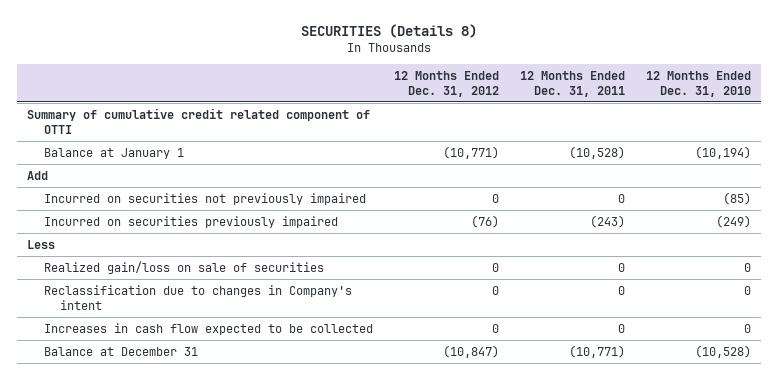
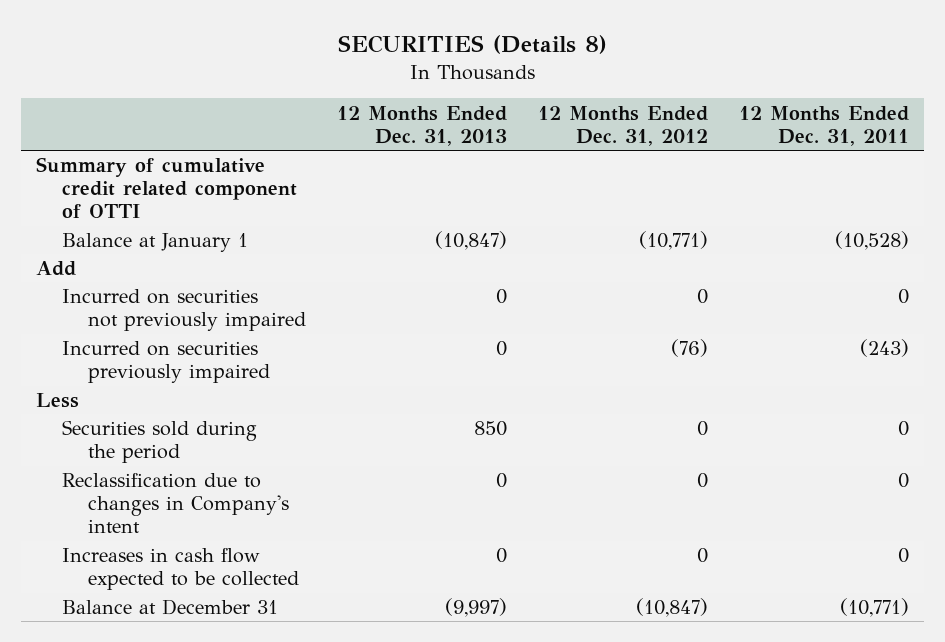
[645,70,751,97] 12 Months Ended Dec. 31, 2010 -> none
none -> [337,105,508,146] 12 Months Ended Dec. 31, 2013
[43,261,324,275] Realized gain/loss on sale of securities -> [62,420,258,464] Securities sold during the period

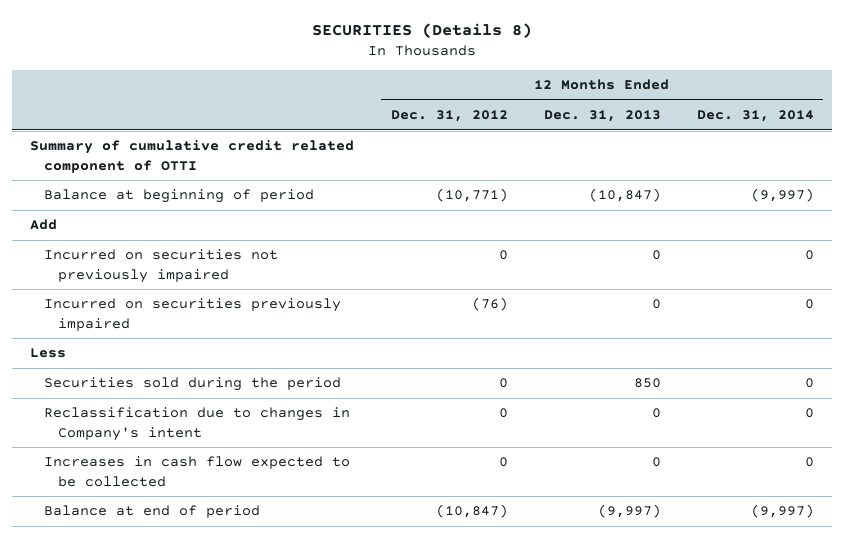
[738,105,909,146] 12 Months Ended Dec. 31, 2011 -> none
none -> [697,110,815,123] Dec. 31, 2014
[62,233,249,253] Balance at January 1 -> [44,189,315,204] Balance at beginning of period
[62,599,279,616] Balance at December 31 -> [44,505,261,519] Balance at end of period

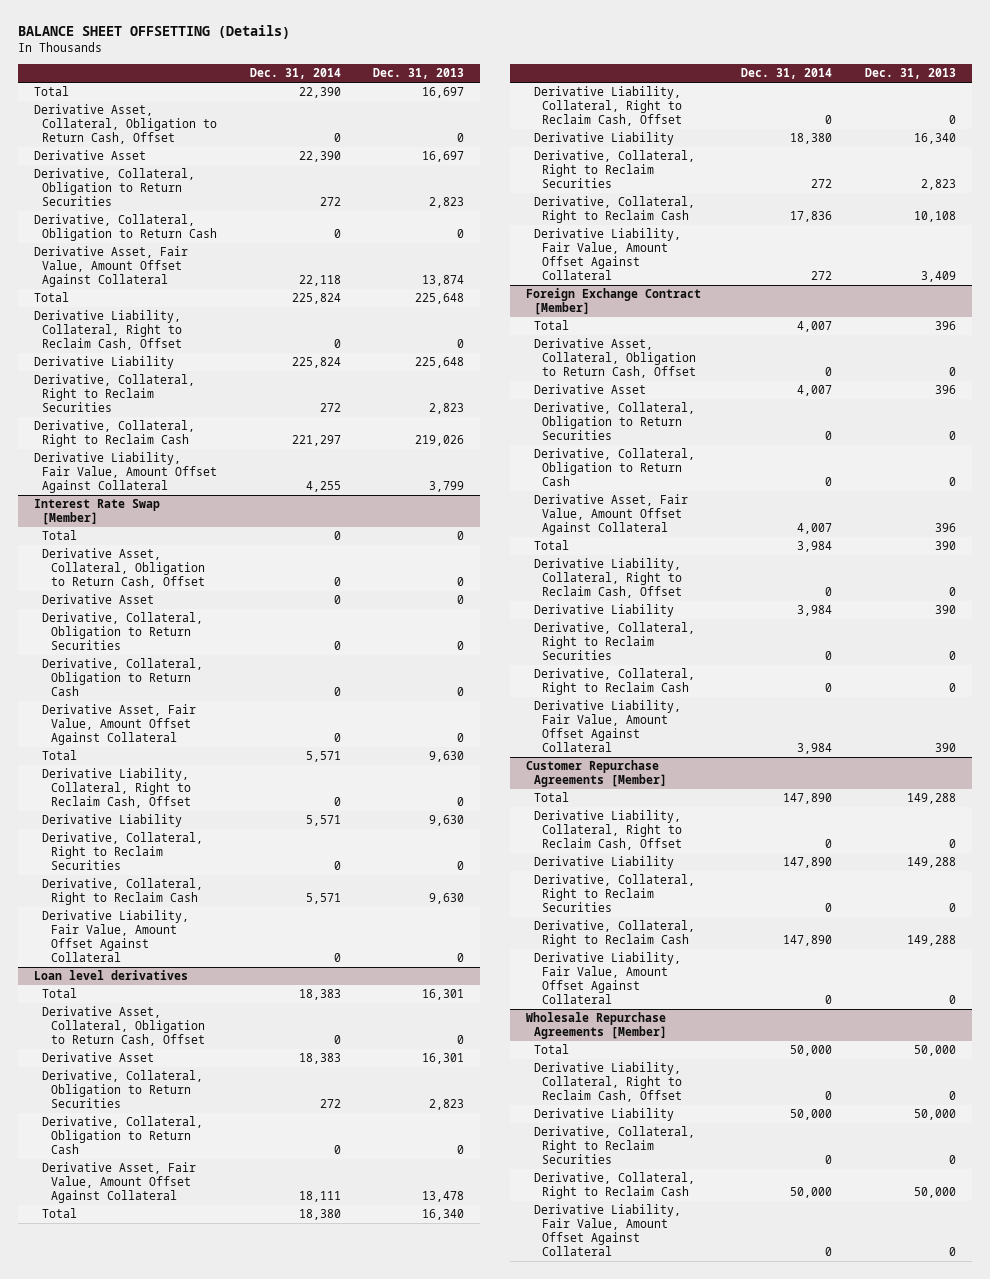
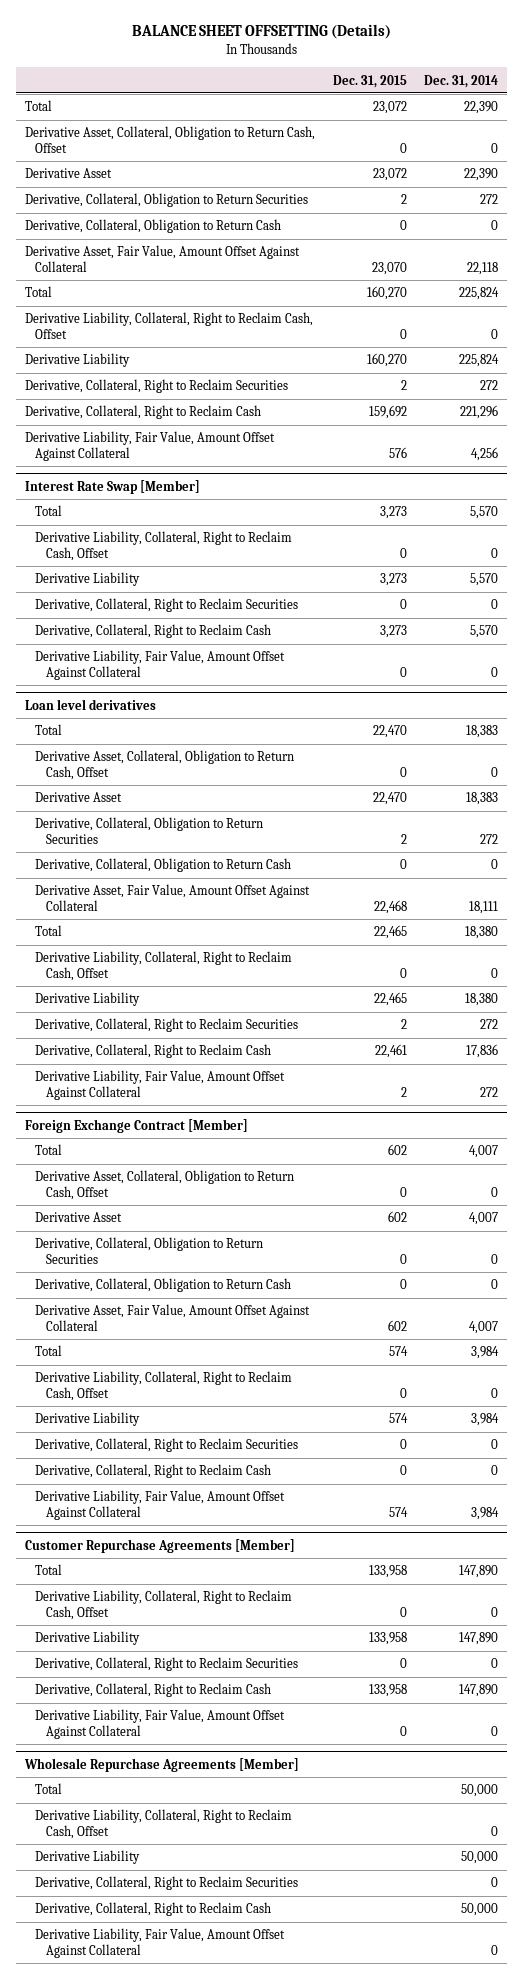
[373,68,465,80] Dec. 31, 2013 -> none
none -> [332,74,407,88] Dec. 31, 2015
[291,435,341,447] 221,297 -> [460,405,499,420] 221,296
[305,481,341,493] 4,255 -> [471,446,499,461] 4,256
[42,548,205,589] Derivative Asset, Collateral, Obligation to Return Cash, Offset -> none
[42,594,155,605] Derivative Asset -> none
[42,612,204,651] Derivative, Collateral, Obligation to Return Securities -> none
[42,658,204,697] Derivative, Collateral, Obligation to Return Cash -> none
[42,704,197,746] Derivative Asset, Fair Value, Amount Offset Against Collateral -> none
[42,750,78,761] Total -> none
[333,531,341,541] 0 -> [470,506,499,520] 5,570
[305,815,341,827] 5,571 -> [470,573,499,587] 5,570
[305,893,341,905] 5,571 -> [470,625,499,639] 5,570

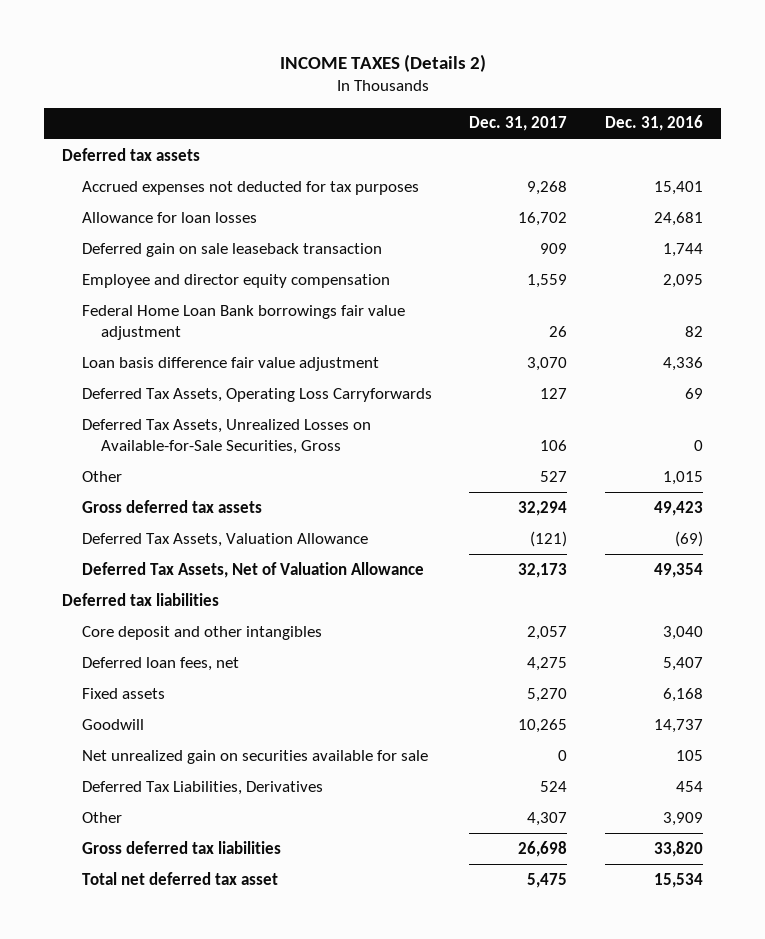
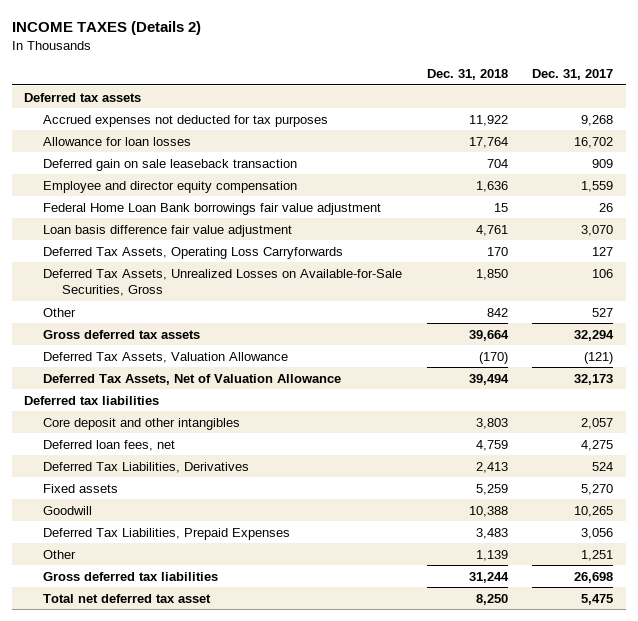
[604,115,703,132] Dec. 31, 2016 -> none
none -> [426,69,508,81] Dec. 31, 2018
[81,780,323,795] Deferred Tax Liabilities, Derivatives -> [43,461,250,473] Deferred Tax Liabilities, Derivatives
[81,749,428,764] Net unrealized gain on securities available for sale -> none
none -> [43,527,291,540] Deferred Tax Liabilities, Prepaid Expenses
[527,811,568,826] 4,307 -> [581,549,614,561] 1,251

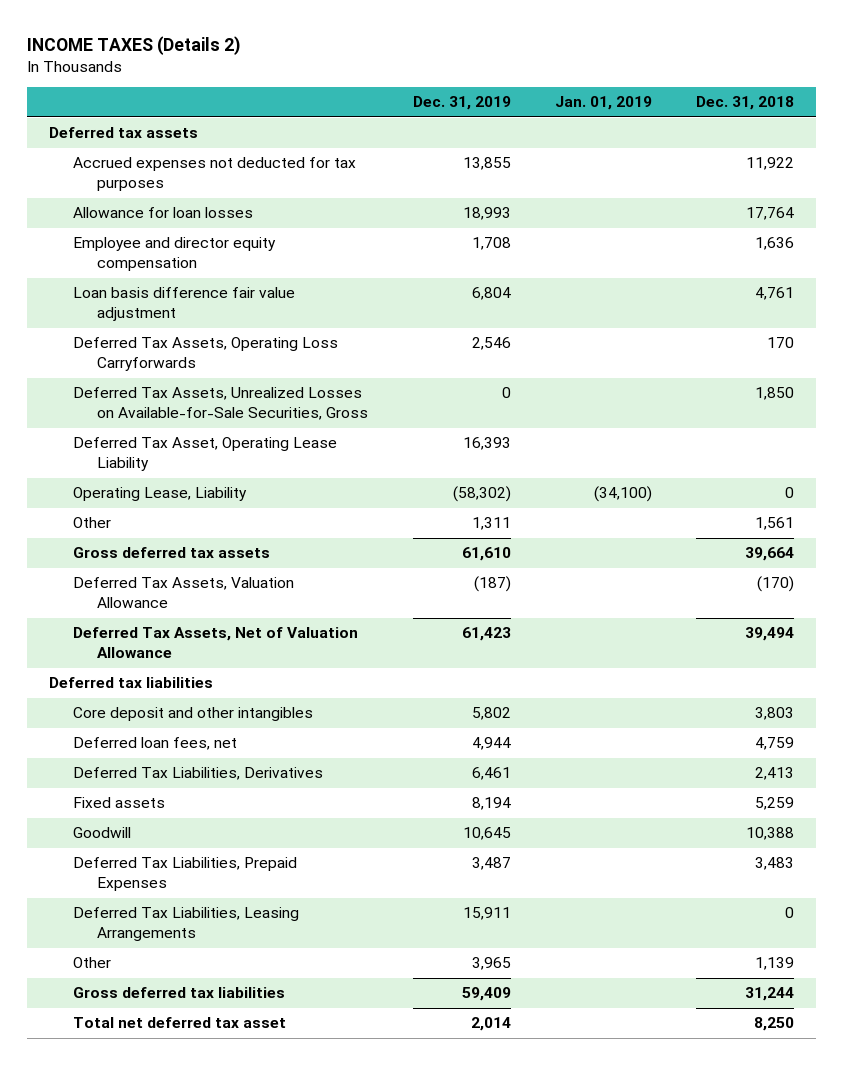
[532,69,614,81] Dec. 31, 2017 -> none
none -> [412,96,511,111] Dec. 31, 2019
none -> [554,96,652,111] Jan. 01, 2019
[43,158,298,171] Deferred gain on sale leaseback transaction -> none
[43,202,382,215] Federal Home Loan Bank borrowings fair value adjustment -> none
none -> [73,437,338,472] Deferred Tax Asset, Operating Lease Liability
none -> [73,487,248,502] Operating Lease, Liability
[486,307,508,317] 842 -> [754,517,794,531] 1,561
none -> [73,907,300,942] Deferred Tax Liabilities, Leasing Arrangements

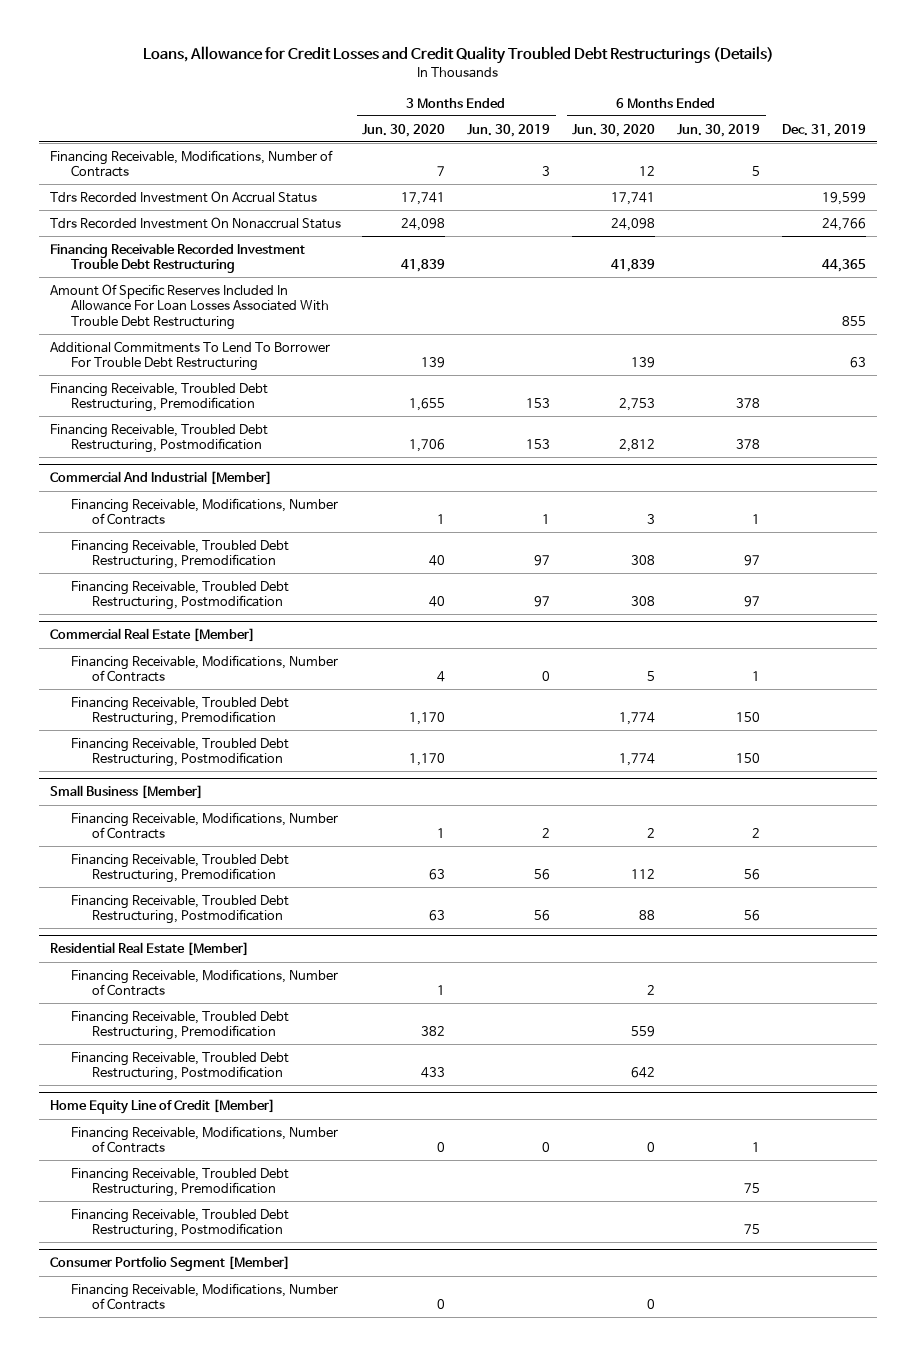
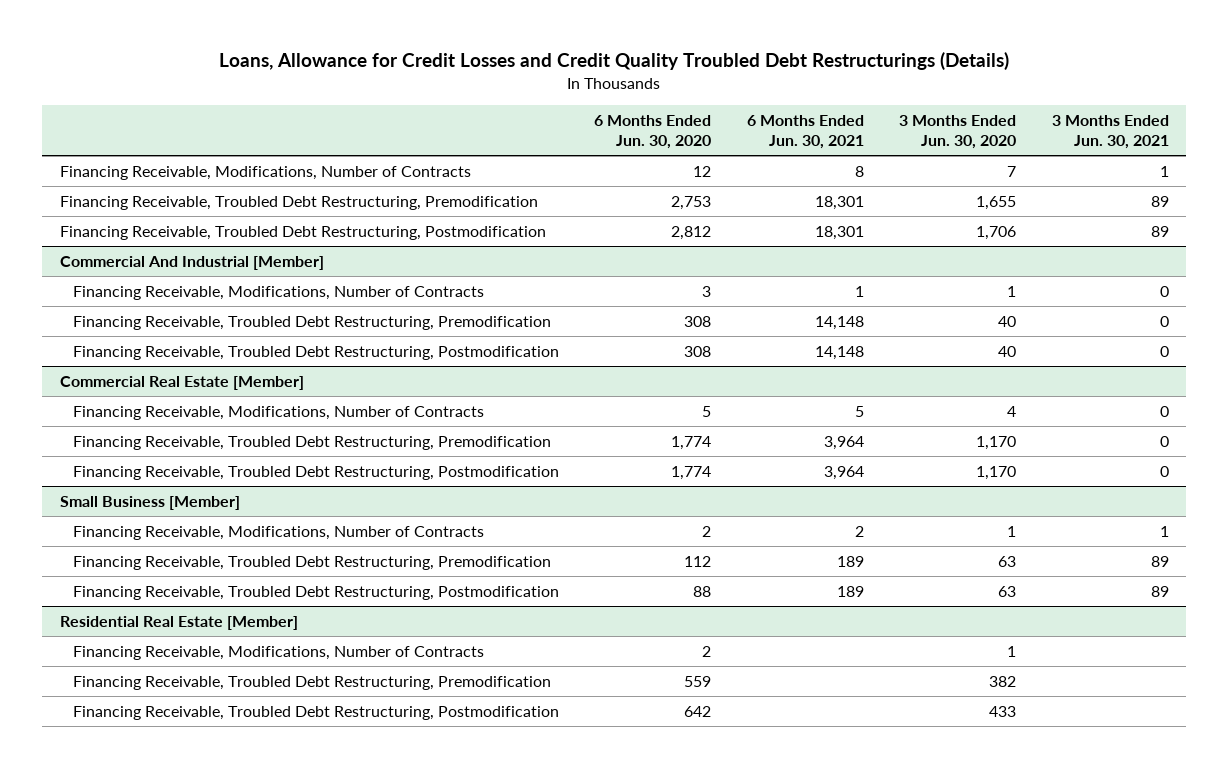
[467,123,551,137] Jun. 30, 2019 -> none
[677,123,761,137] Jun. 30, 2019 -> none
[782,123,867,137] Dec. 31, 2019 -> none
none -> [746,115,864,149] 6 Months Ended Jun. 30, 2021
none -> [1051,115,1169,149] 3 Months Ended Jun. 30, 2021
[49,190,317,203] Tdrs Recorded Investment On Accrual Status -> none
[49,216,341,229] Tdrs Recorded Investment On Nonaccrual Status -> none
[49,242,305,274] Financing Receivable Recorded Investment Trouble Debt Restructuring -> none
[49,283,329,330] Amount Of Specific Reserves Included In Allowance For Loan Losses Associated With Trouble Debt Restructuring -> none
[49,340,330,372] Additional Commitments To Lend To Borrower For Trouble Debt Restructuring -> none
[49,1099,275,1115] Home Equity Line of Credit [Member] -> none
[70,1125,338,1154] Financing Receivable, Modifications, Number of Contracts -> none
[70,1167,289,1198] Financing Receivable, Troubled Debt Restructuring, Premodification -> none
[70,1208,289,1239] Financing Receivable, Troubled Debt Restructuring, Postmodification -> none
[49,1256,290,1272] Consumer Portfolio Segment [Member] -> none
[70,1282,338,1311] Financing Receivable, Modifications, Number of Contracts -> none

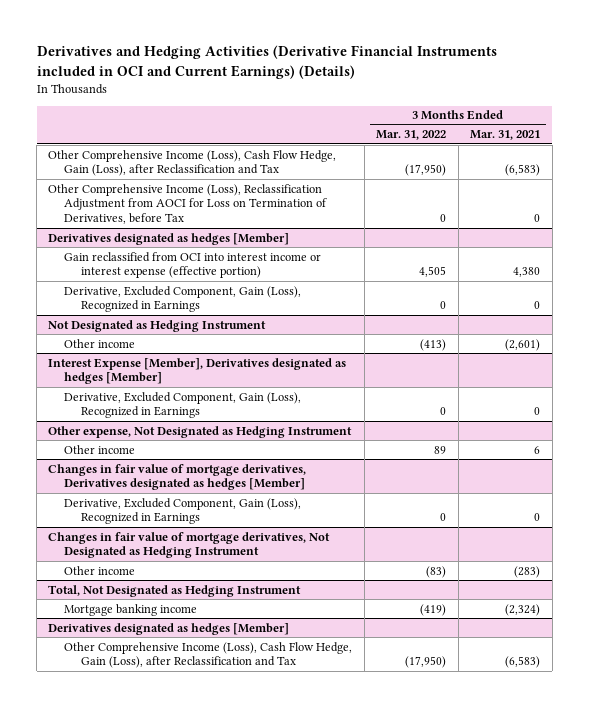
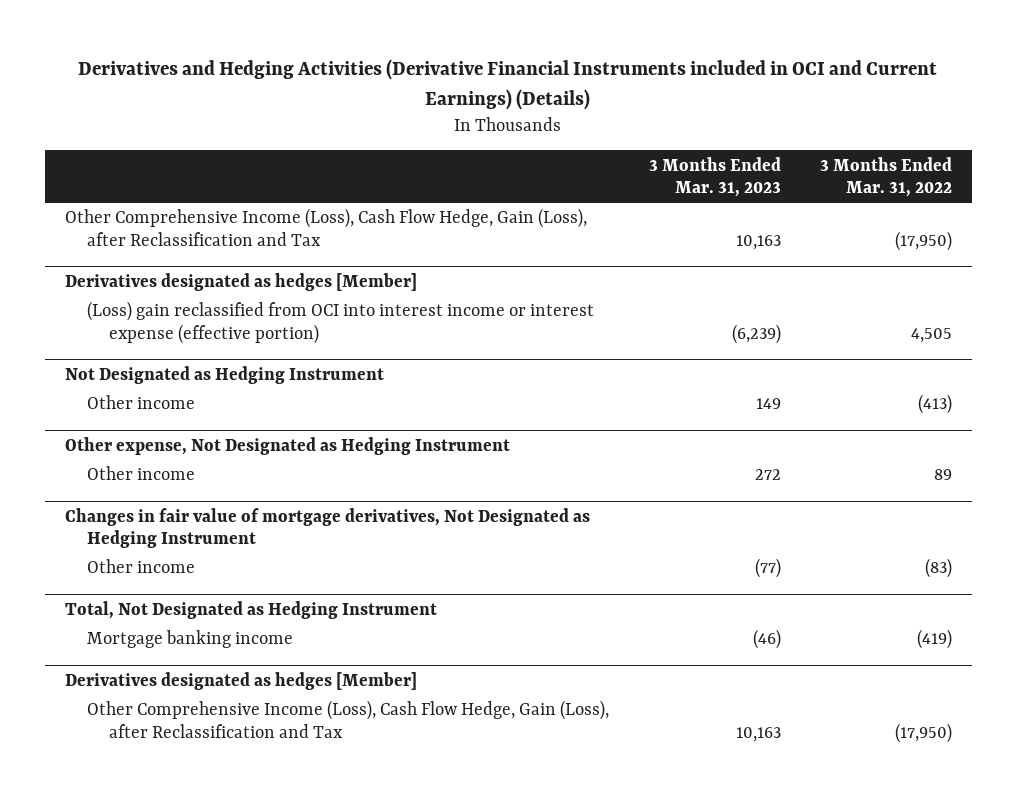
[470,130,541,141] Mar. 31, 2021 -> none
none -> [648,156,781,197] 3 Months Ended Mar. 31, 2023
[48,183,328,225] Other Comprehensive Income (Loss), Reclassification Adjustment from AOCI for Loss on Termination of Derivatives, before Tax -> none
[64,285,302,313] Derivative, Excluded Component, Gain (Loss), Recognized in Earnings -> none
[64,251,322,279] Gain reclassified from OCI into interest income or interest expense (effective portion) -> [86,301,594,344] (Loss) gain reclassified from OCI into interest income or interest expense (effective portion)
[48,357,347,385] Interest Expense [Member], Derivatives designated as hedges [Member] -> none
[64,391,302,419] Derivative, Excluded Component, Gain (Loss), Recognized in Earnings -> none
[48,463,307,491] Changes in fair value of mortgage derivatives, Derivatives designated as hedges [Member] -> none
[64,497,302,525] Derivative, Excluded Component, Gain (Loss), Recognized in Earnings -> none

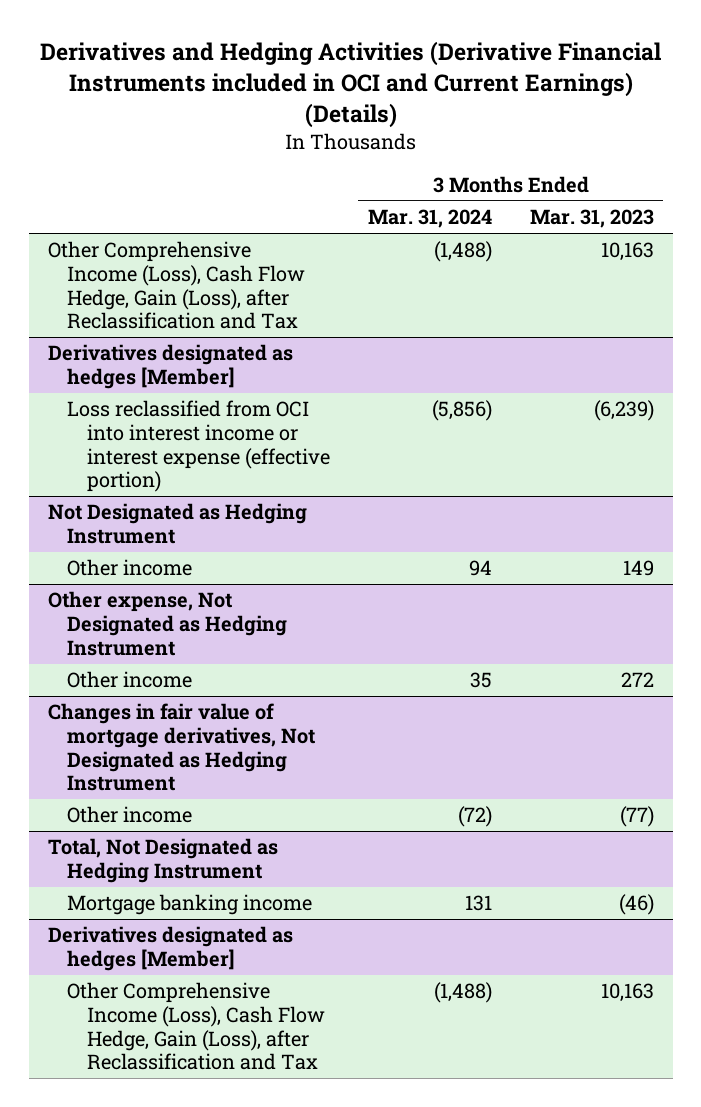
[820,156,953,197] 3 Months Ended Mar. 31, 2022 -> none
none -> [367,209,492,229] Mar. 31, 2024
[86,301,594,344] (Loss) gain reclassified from OCI into interest income or interest expense (effective portion) -> [67,400,330,493] Loss reclassified from OCI into interest income or interest expense (effective portion)

